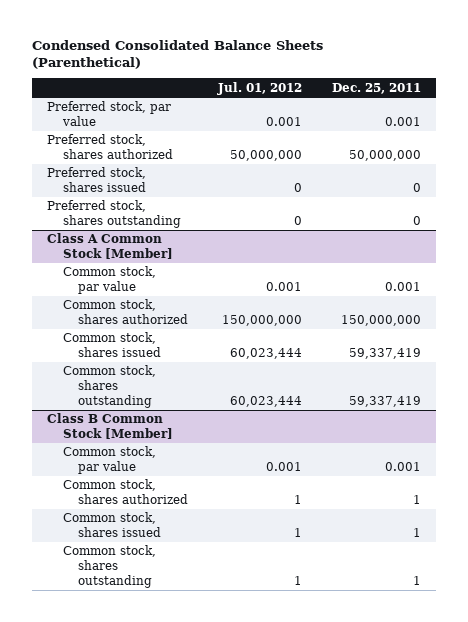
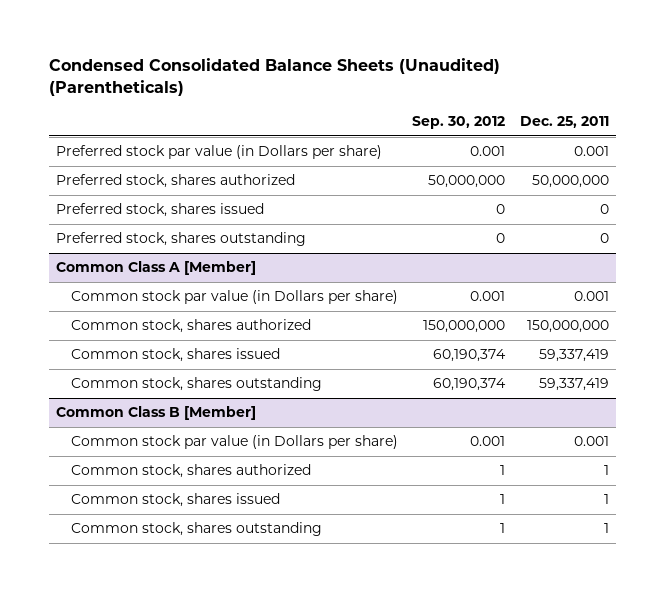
[32,39,324,70] Condensed Consolidated Balance Sheets (Parenthetical) -> [48,57,500,96] Condensed Consolidated Balance Sheets (Unaudited) (Parentheticals)
[216,81,302,95] Jul. 01, 2012 -> none
none -> [412,116,506,130] Sep. 30, 2012
[47,101,172,127] Preferred stock, par value -> [56,145,383,160] Preferred stock par value (in Dollars per share)
[47,233,173,260] Class A Common Stock [Member] -> [56,261,257,276] Common Class A [Member]
[62,266,156,295] Common stock, par value -> [71,290,399,305] Common stock par value (in Dollars per share)
[47,413,173,440] Class B Common Stock [Member] -> [56,406,257,421] Common Class B [Member]
[62,446,156,475] Common stock, par value -> [71,435,399,450] Common stock par value (in Dollars per share)

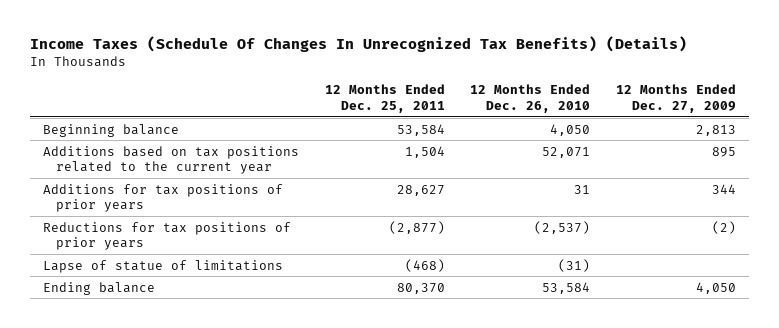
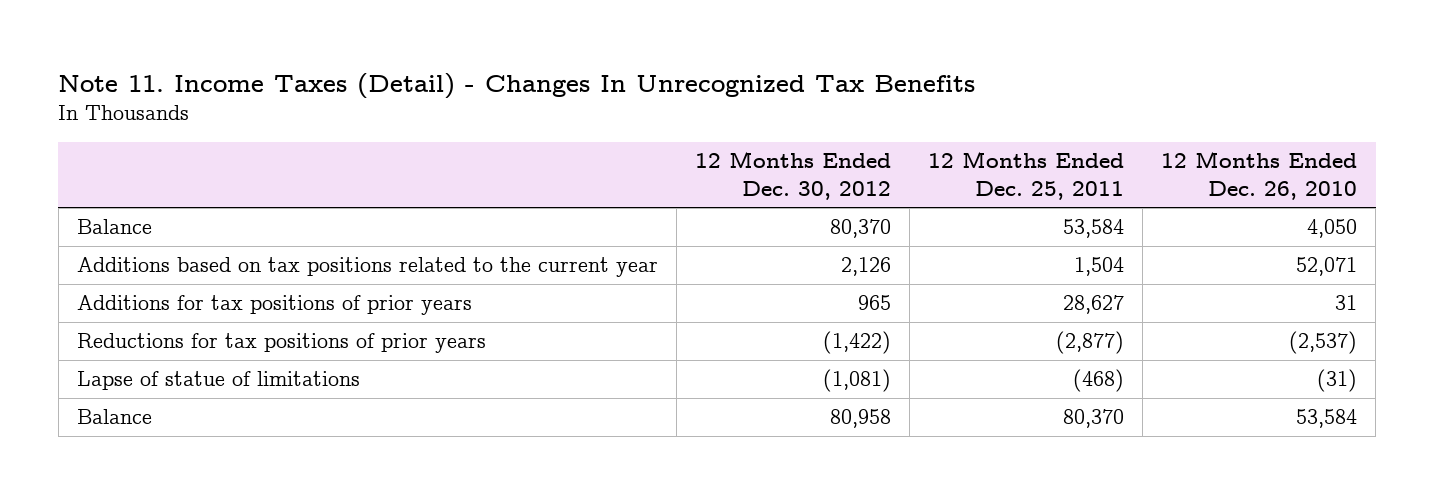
[29,36,687,53] Income Taxes (Schedule Of Changes In Unrecognized Tax Benefits) (Details) -> [58,72,976,99] Note 11. Income Taxes (Detail) - Changes In Unrecognized Tax Benefits
[616,84,737,113] 12 Months Ended Dec. 27, 2009 -> none
none -> [695,151,892,200] 12 Months Ended Dec. 30, 2012
[42,123,179,137] Beginning balance -> [76,219,152,235] Balance
[42,281,155,295] Ending balance -> [76,409,152,425] Balance

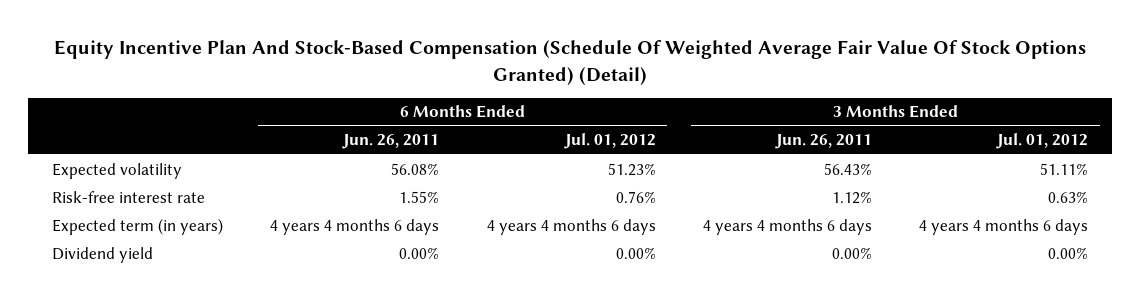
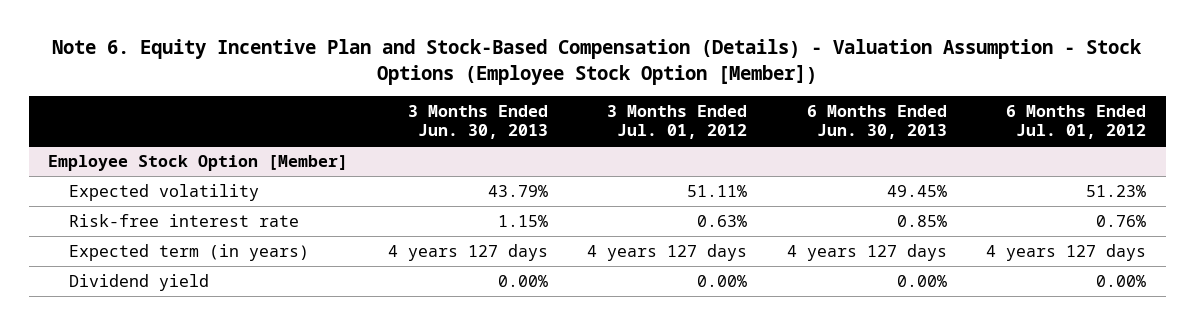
[54,40,1087,85] Equity Incentive Plan And Stock-Based Compensation (Schedule Of Weighted Average Fair Value Of Stock Options Granted) (Detail) -> [52,39,1143,85] Note 6. Equity Incentive Plan and Stock-Based Compensation (Details) - Valuation Assumption - Stock Options (Employee Stock Option [Member])
[342,134,440,150] Jun. 26, 2011 -> none
[774,134,872,150] Jun. 26, 2011 -> none
none -> [407,105,548,140] 3 Months Ended Jun. 30, 2013
none -> [806,105,947,140] 6 Months Ended Jun. 30, 2013
none -> [48,154,349,171] Employee Stock Option [Member]
[486,218,656,235] 4 years 4 months 6 days -> [986,243,1147,261] 4 years 127 days
[919,218,1089,235] 4 years 4 months 6 days -> [587,243,748,261] 4 years 127 days

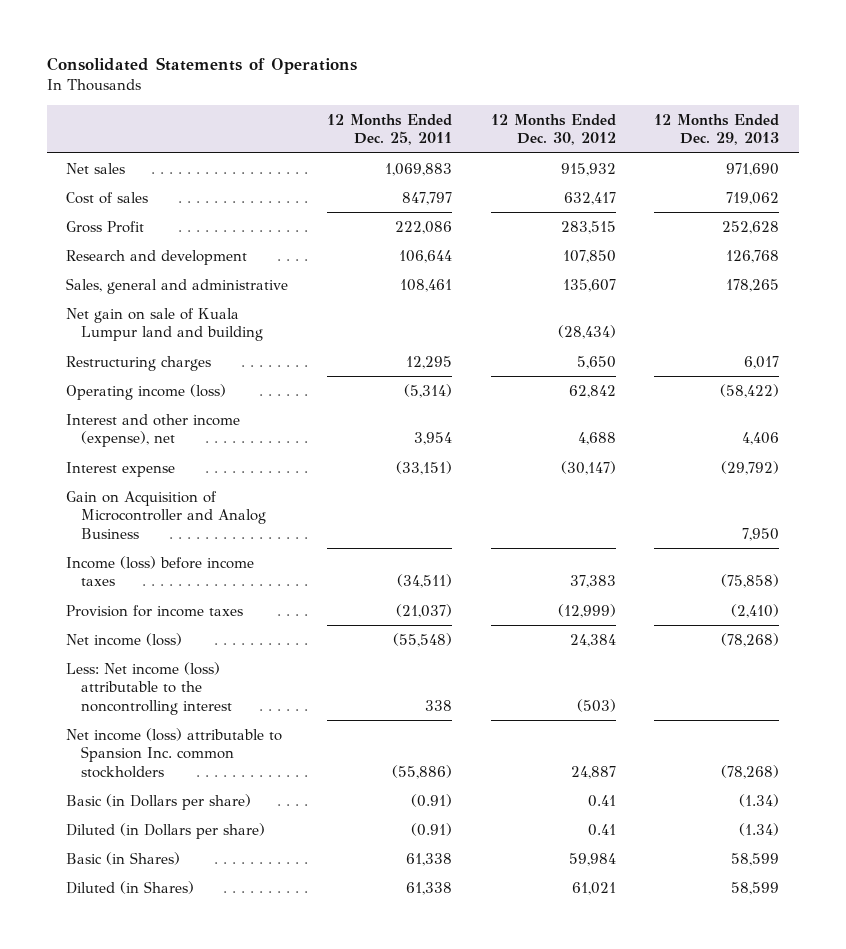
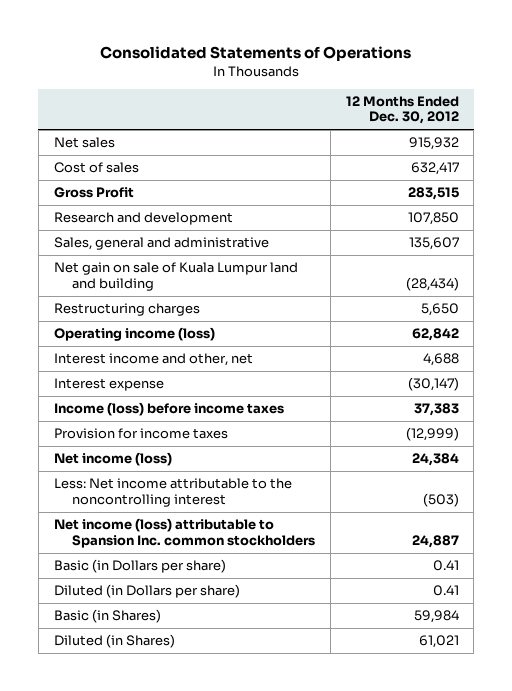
[327,113,453,146] 12 Months Ended Dec. 25, 2011 -> none
[654,113,780,146] 12 Months Ended Dec. 29, 2013 -> none
[66,413,241,448] Interest and other income (expense), net -> [53,353,253,367] Interest income and other, net
[66,490,266,539] Gain on Acquisition of Microcontroller and Analog Business -> none
[66,661,232,715] Less: Net income (loss) attributable to the noncontrolling interest -> [53,478,292,507] Less: Net income attributable to the noncontrolling interest

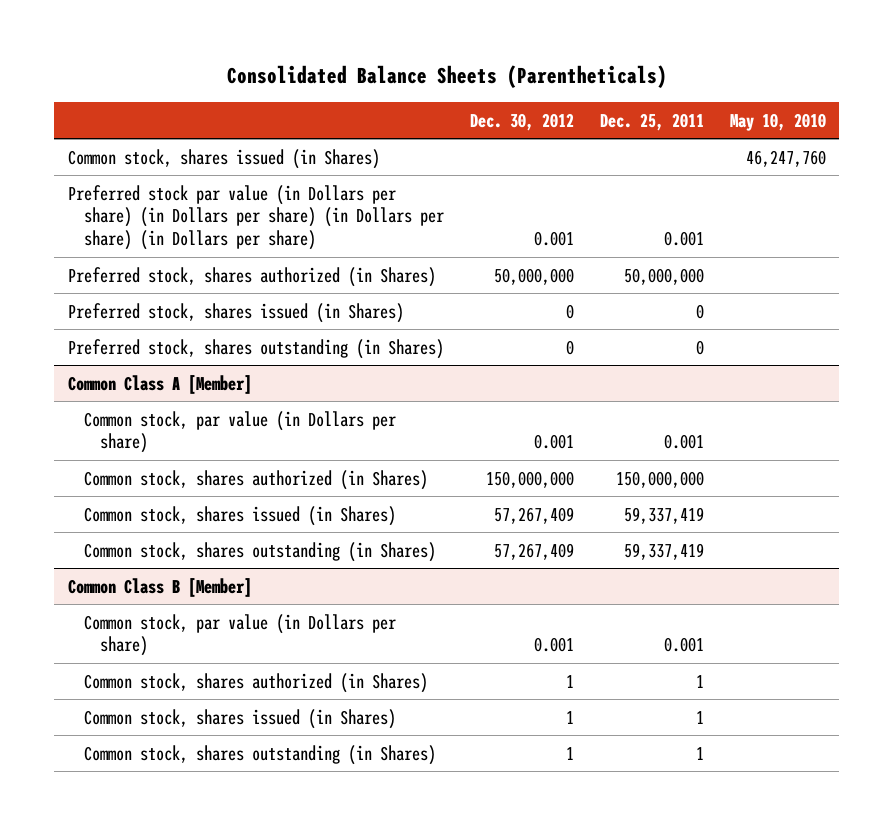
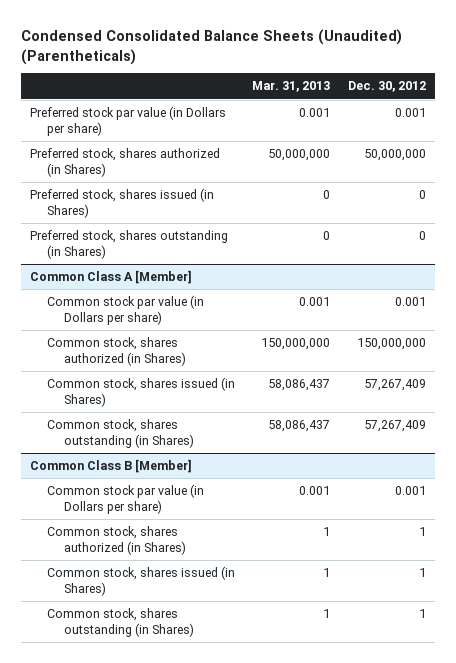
[226,65,667,89] Consolidated Balance Sheets (Parentheticals) -> [21,28,403,65] Condensed Consolidated Balance Sheets (Unaudited) (Parentheticals)
[600,112,705,131] Dec. 25, 2011 -> none
[730,112,827,131] May 10, 2010 -> none
none -> [252,81,331,93] Mar. 31, 2013
[67,148,380,169] Common stock, shares issued (in Shares) -> none
[67,184,444,250] Preferred stock par value (in Dollars per share) (in Dollars per share) (in Dollars per share) (in Dollars per share) -> [30,106,227,136] Preferred stock par value (in Dollars per share)
[83,410,396,454] Common stock, par value (in Dollars per share) -> [46,295,204,325] Common stock par value (in Dollars per share)
[83,613,396,657] Common stock, par value (in Dollars per share) -> [46,484,204,514] Common stock par value (in Dollars per share)

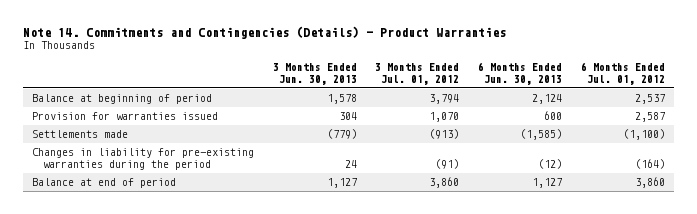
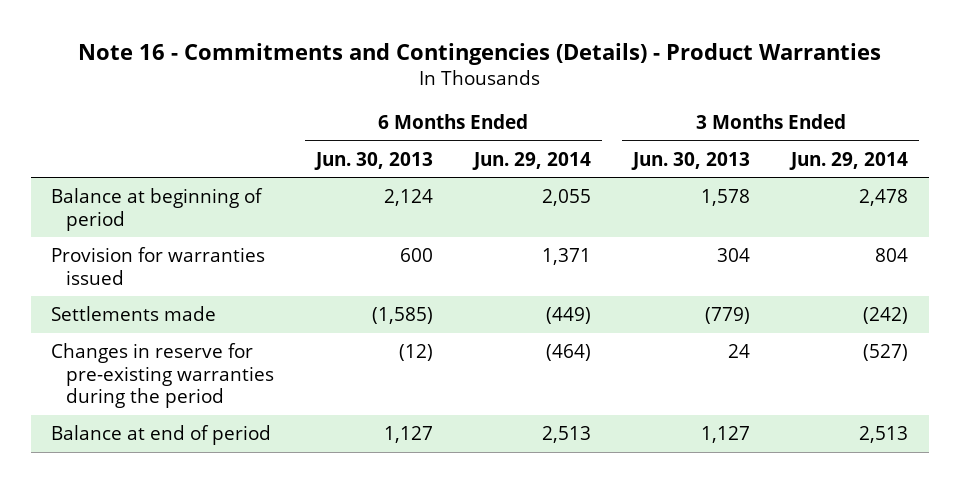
[22,25,506,39] Note 14. Commitments and Contingencies (Details) - Product Warranties -> [77,42,881,65] Note 16 - Commitments and Contingencies (Details) - Product Warranties
[375,63,460,85] 3 Months Ended Jul. 01, 2012 -> none
[580,62,665,85] 6 Months Ended Jul. 01, 2012 -> none
none -> [472,151,592,170] Jun. 29, 2014
none -> [789,151,909,170] Jun. 29, 2014
[31,148,254,170] Changes in liability for pre-existing warranties during the period -> [51,342,275,409] Changes in reserve for pre-existing warranties during the period

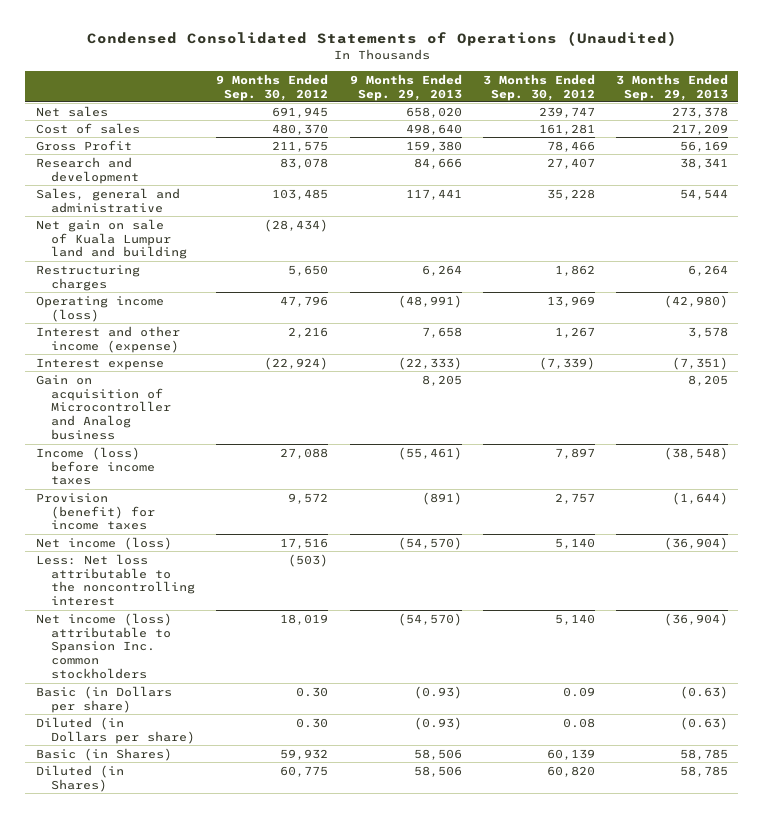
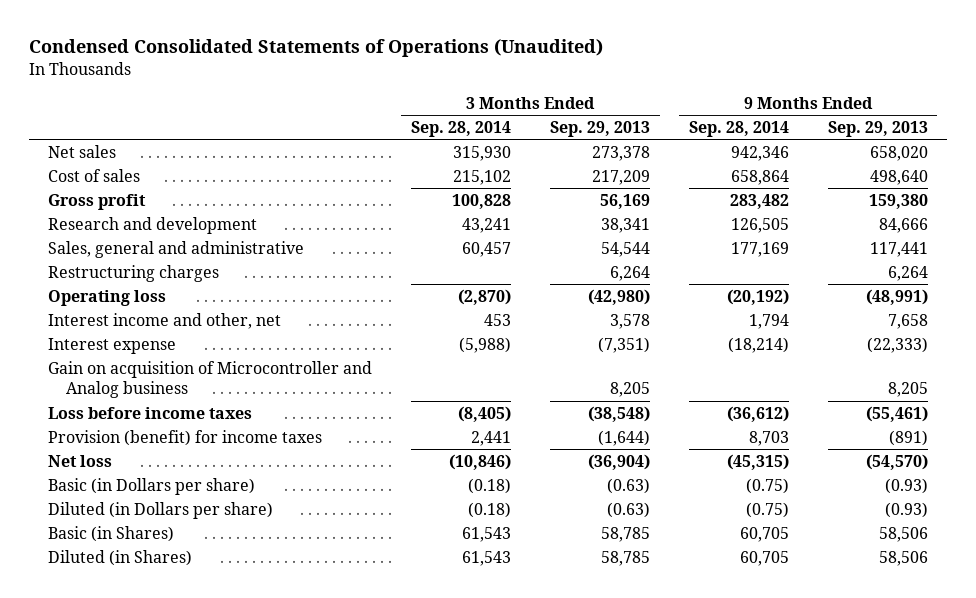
[216,73,329,101] 9 Months Ended Sep. 30, 2012 -> none
[482,73,595,101] 3 Months Ended Sep. 30, 2012 -> none
none -> [411,120,512,137] Sep. 28, 2014
none -> [688,120,789,137] Sep. 28, 2014
[35,139,132,151] Gross Profit -> [48,193,147,210] Gross profit
[35,218,188,260] Net gain on sale of Kuala Lumpur land and building -> none
[35,295,164,322] Operating income (loss) -> [48,289,167,306] Operating loss
[35,325,180,353] Interest and other income (expense) -> [48,312,282,329] Interest income and other, net
[35,446,156,486] Income (loss) before income taxes -> [48,406,253,419] Loss before income taxes
[35,553,196,607] Less: Net loss attributable to the noncontrolling interest -> none
[35,612,172,680] Net income (loss) attributable to Spansion Inc. common stockholders -> none
[35,536,172,550] Net income (loss) -> [48,454,113,467] Net loss

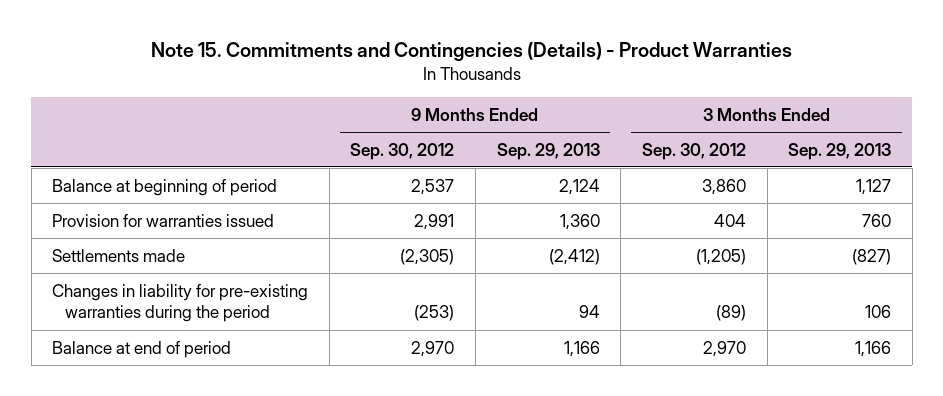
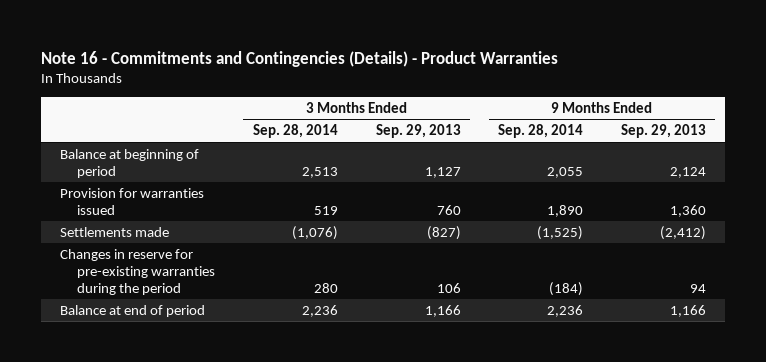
[150,42,792,62] Note 15. Commitments and Contingencies (Details) - Product Warranties -> [41,50,559,67] Note 16 - Commitments and Contingencies (Details) - Product Warranties
[350,142,455,160] Sep. 30, 2012 -> none
[641,142,746,160] Sep. 30, 2012 -> none
none -> [252,124,338,139] Sep. 28, 2014
none -> [498,124,584,139] Sep. 28, 2014
[52,283,309,323] Changes in liability for pre-existing warranties during the period -> [59,248,216,295] Changes in reserve for pre-existing warranties during the period

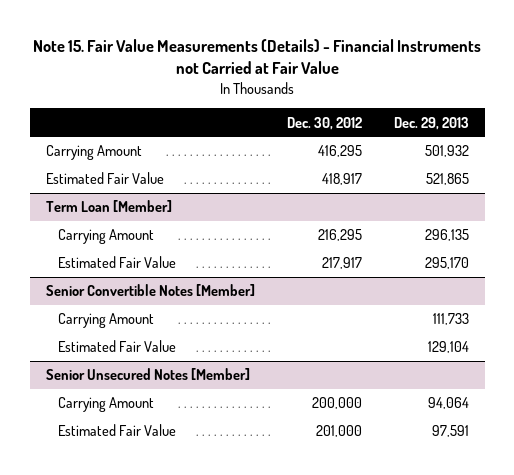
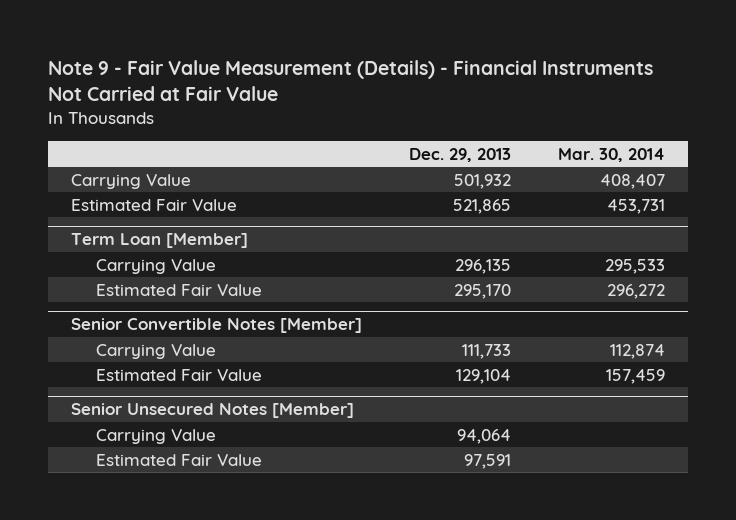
[33,38,482,75] Note 15. Fair Value Measurements (Details) - Financial Instruments not Carried at Fair Value -> [48,59,654,102] Note 9 - Fair Value Measurement (Details) - Financial Instruments Not Carried at Fair Value
[286,116,362,130] Dec. 30, 2012 -> none
none -> [557,147,665,162] Mar. 30, 2014
[45,145,142,161] Carrying Amount -> [71,173,192,189] Carrying Value
[58,229,155,245] Carrying Amount -> [95,258,216,274] Carrying Value
[58,313,155,329] Carrying Amount -> [95,343,216,359] Carrying Value
[58,397,155,413] Carrying Amount -> [95,428,216,444] Carrying Value

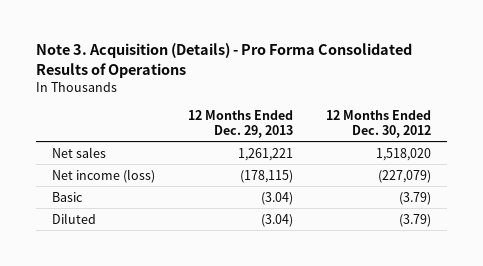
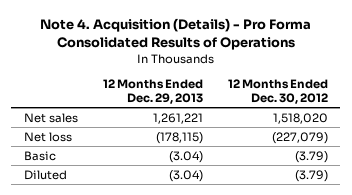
[35,43,412,78] Note 3. Acquisition (Details) - Pro Forma Consolidated Results of Operations -> [39,18,311,51] Note 4. Acquisition (Details) - Pro Forma Consolidated Results of Operations
[51,168,155,183] Net income (loss) -> [23,131,72,142] Net loss

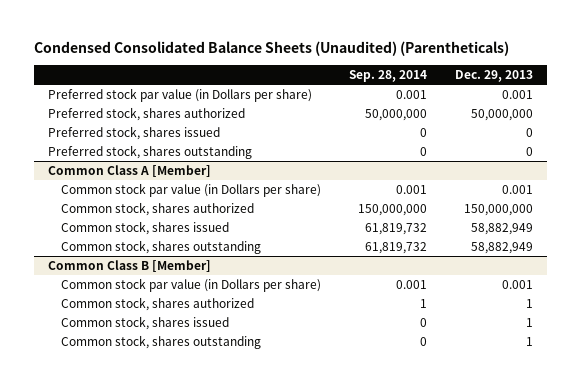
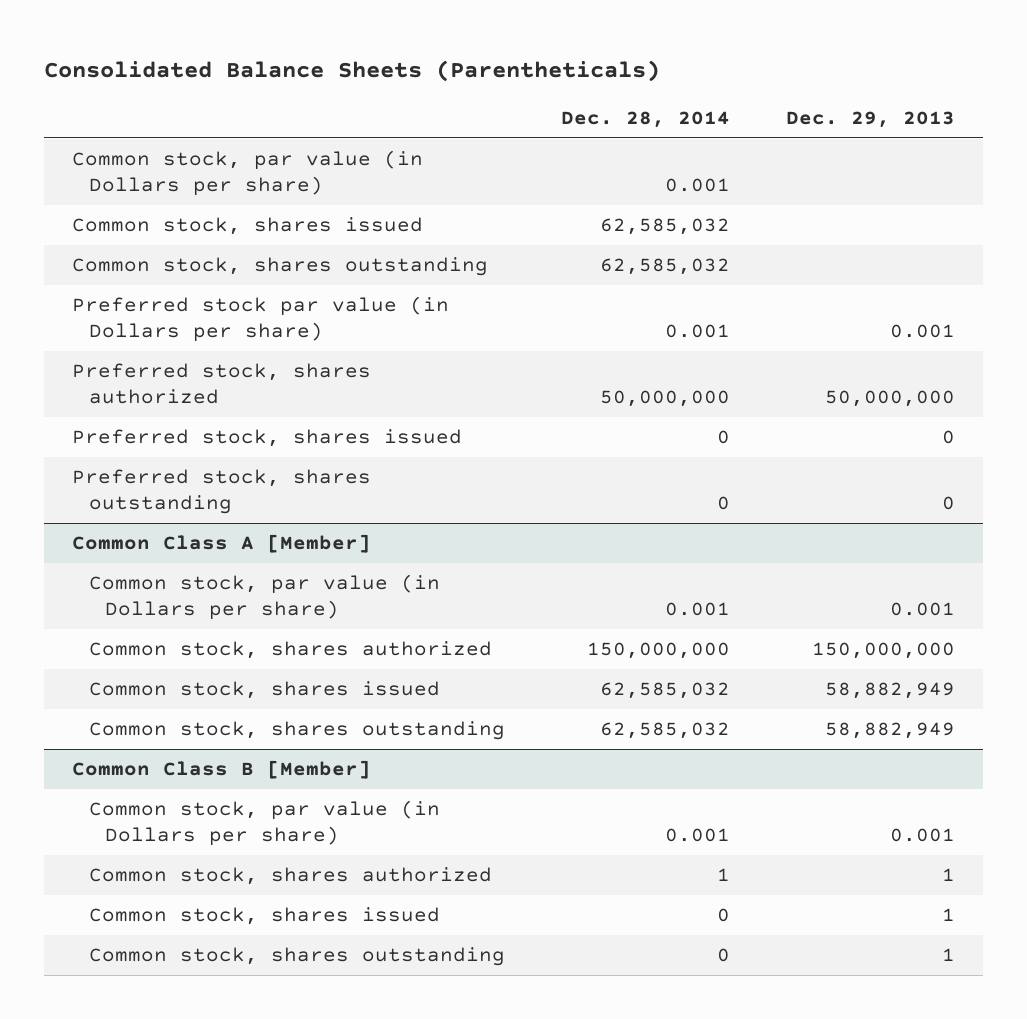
[34,41,510,57] Condensed Consolidated Balance Sheets (Unaudited) (Parentheticals) -> [44,59,661,82] Consolidated Balance Sheets (Parentheticals)
[349,70,428,83] Sep. 28, 2014 -> none
none -> [560,111,730,129] Dec. 28, 2014
none -> [72,150,424,196] Common stock, par value (in Dollars per share)
none -> [72,217,424,236] Common stock, shares issued
none -> [72,257,489,277] Common stock, shares outstanding
[61,182,322,197] Common stock par value (in Dollars per share) -> [88,574,440,620] Common stock, par value (in Dollars per share)
[61,277,322,292] Common stock par value (in Dollars per share) -> [88,800,440,846] Common stock, par value (in Dollars per share)

